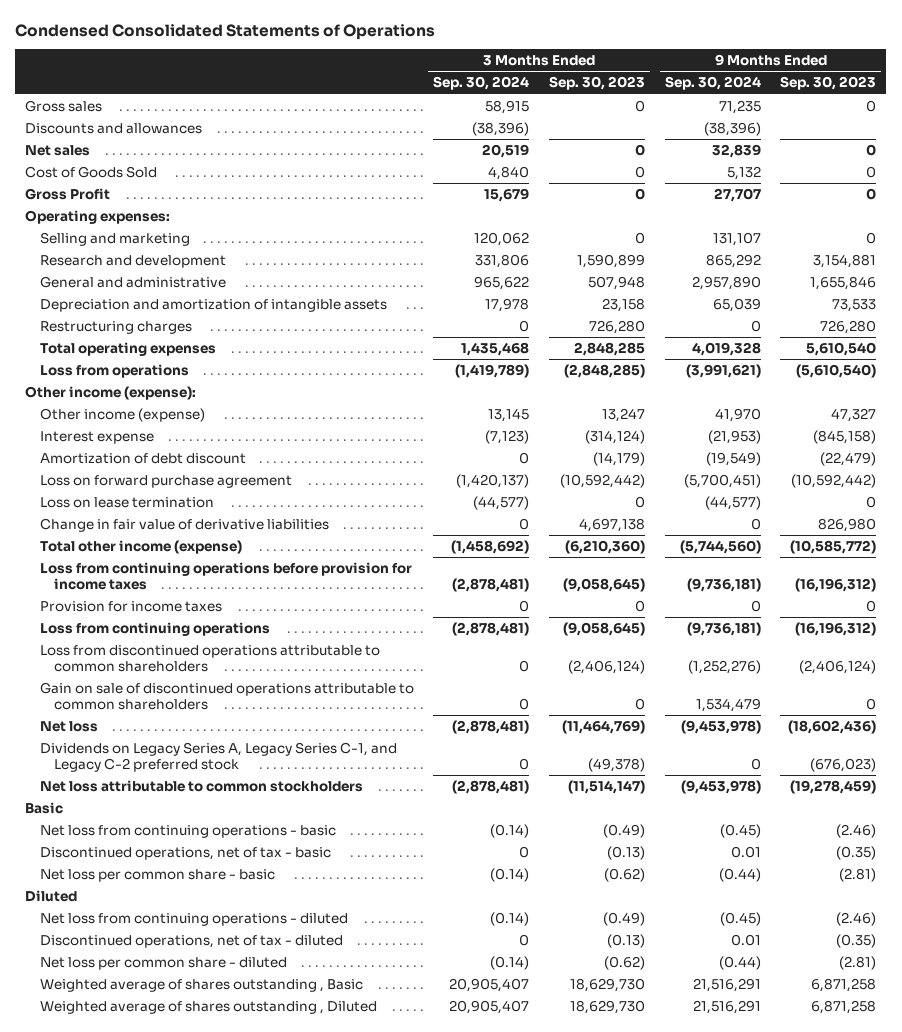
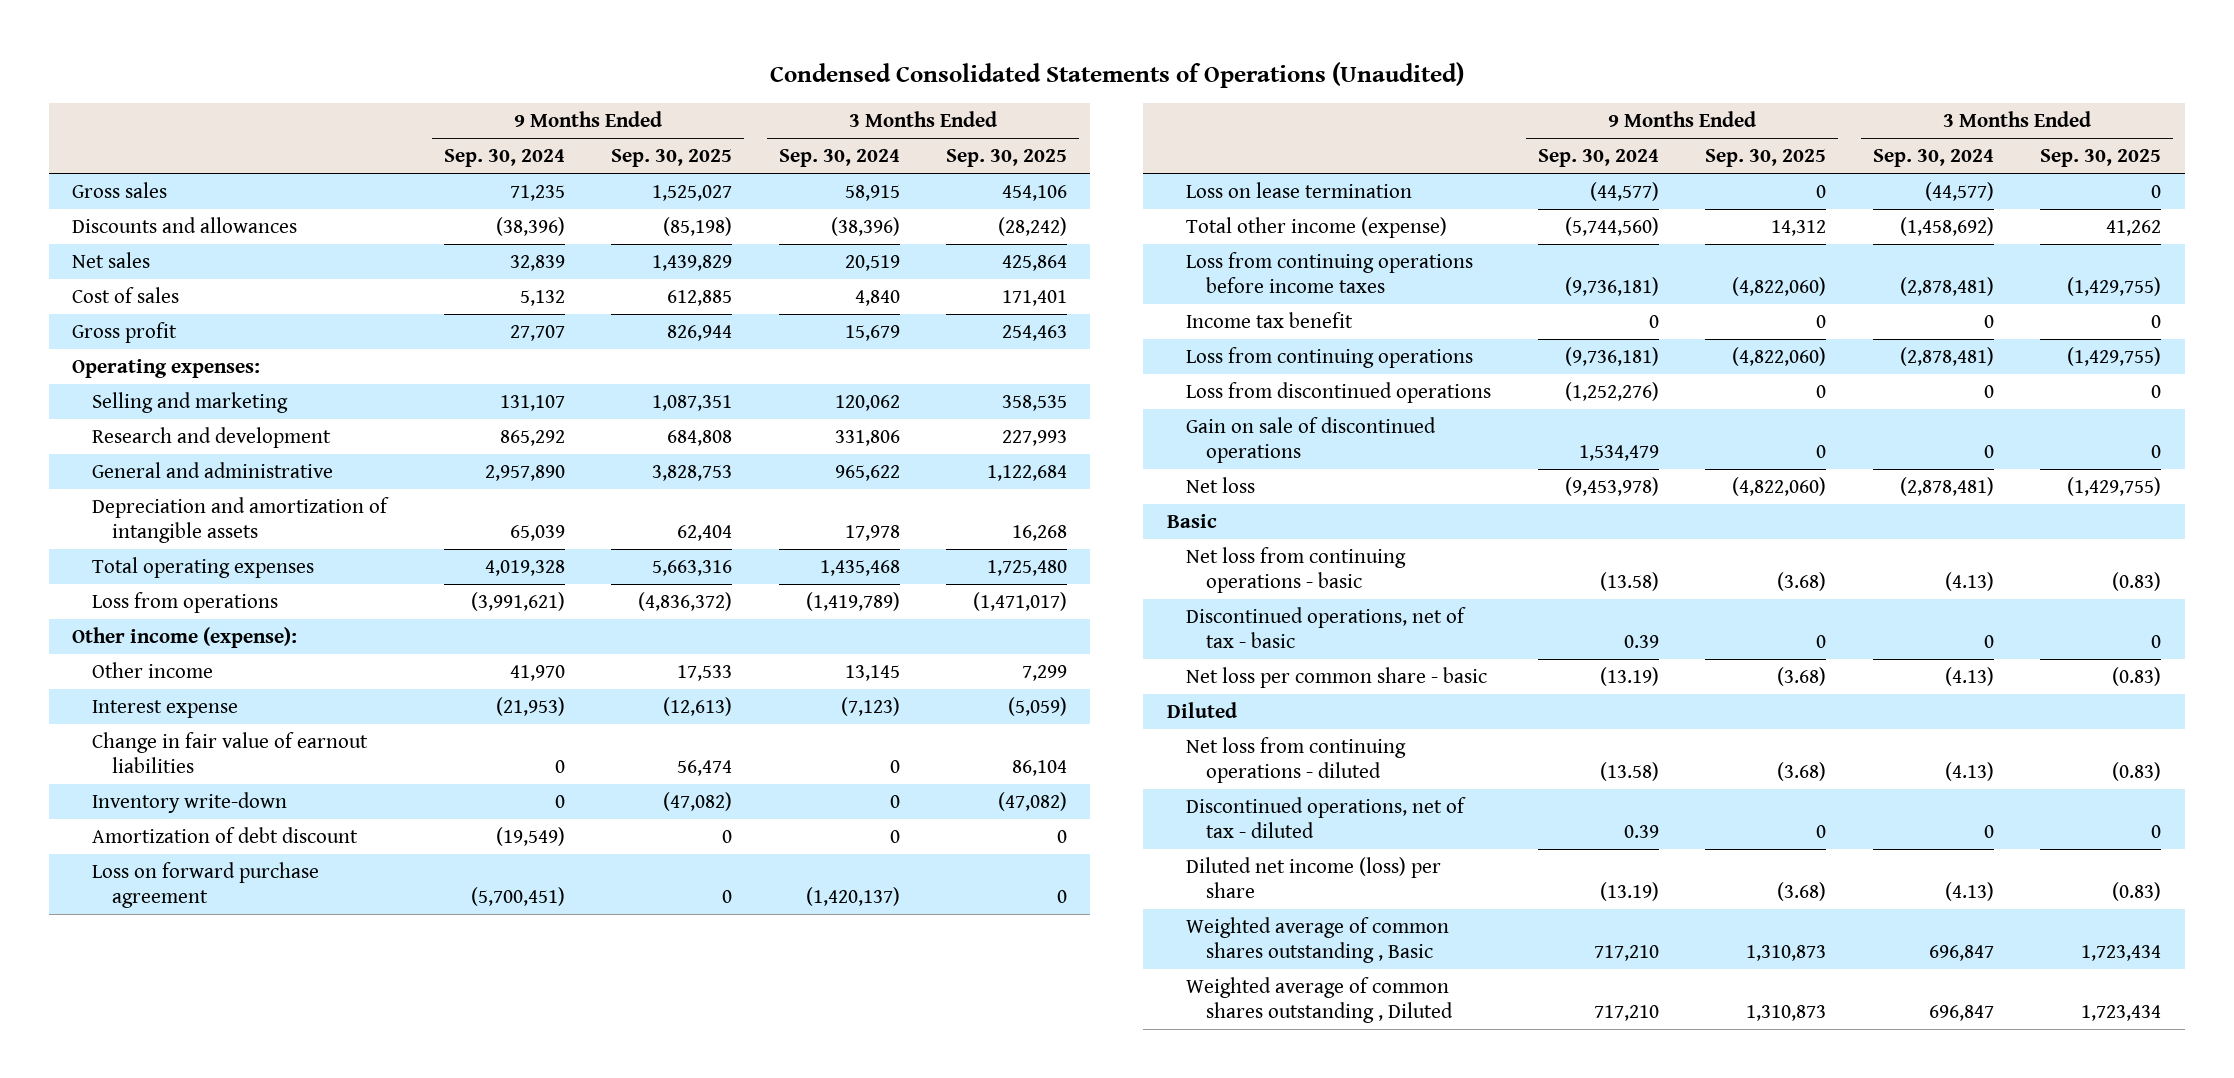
[15,24,436,41] Condensed Consolidated Statements of Operations -> [769,62,1464,89] Condensed Consolidated Statements of Operations (Unaudited)
[549,76,646,91] Sep. 30, 2023 -> none
[780,76,877,91] Sep. 30, 2023 -> none
none -> [611,149,733,168] Sep. 30, 2025
none -> [946,149,1068,168] Sep. 30, 2025
[25,165,158,178] Cost of Goods Sold -> [72,287,180,304] Cost of sales
[25,187,111,200] Gross Profit -> [72,322,178,344] Gross profit
[39,320,192,334] Restructuring charges -> none
[39,407,205,422] Other income (expense) -> [92,662,214,679] Other income
none -> [92,732,369,774] Change in fair value of earnout liabilities
none -> [92,792,288,814] Inventory write-down
[39,517,329,532] Change in fair value of derivative liabilities -> none
[39,561,412,591] Loss from continuing operations before provision for income taxes -> [1186,252,1474,294] Loss from continuing operations before income taxes
[39,600,222,612] Provision for income taxes -> [1186,312,1354,329] Income tax benefit
[39,644,380,673] Loss from discontinued operations attributable to common shareholders -> [1186,382,1492,404] Loss from discontinued operations
[39,681,414,711] Gain on sale of discontinued operations attributable to common shareholders -> [1186,417,1437,464] Gain on sale of discontinued operations
[39,741,397,773] Dividends on Legacy Series A, Legacy Series C-1, and Legacy C-2 preferred stock -> none
[39,779,363,792] Net loss attributable to common stockholders -> none
[490,823,530,838] (0.14) -> [1944,572,1994,592] (4.13)
[719,823,761,838] (0.45) -> [1599,572,1659,592] (13.58)
[730,845,761,858] 0.01 -> [1623,635,1659,649] 0.39
[490,867,530,882] (0.14) -> [1944,667,1994,687] (4.13)
[718,867,761,882] (0.44) -> [1599,667,1659,687] (13.19)
[490,911,530,926] (0.14) -> [1944,762,1994,782] (4.13)
[719,911,761,926] (0.45) -> [1599,762,1659,782] (13.58)
[730,933,761,946] 0.01 -> [1623,825,1659,839] 0.39
[39,956,287,970] Net loss per common share - diluted -> [1186,857,1442,899] Diluted net income (loss) per share
[490,955,530,970] (0.14) -> [1944,882,1994,902] (4.13)
[718,955,761,970] (0.44) -> [1599,882,1659,902] (13.19)
[39,978,363,992] Weighted average of shares outstanding , Basic -> [1186,917,1450,964] Weighted average of common shares outstanding , Basic
[449,977,530,992] 20,905,407 -> [1928,945,1994,962] 696,847
[692,977,761,992] 21,516,291 -> [1593,945,1659,962] 717,210
[39,1000,377,1014] Weighted average of shares outstanding , Diluted -> [1186,977,1453,1024] Weighted average of common shares outstanding , Diluted
[449,999,530,1014] 20,905,407 -> [1928,1005,1994,1022] 696,847
[692,999,761,1014] 21,516,291 -> [1593,1005,1659,1022] 717,210

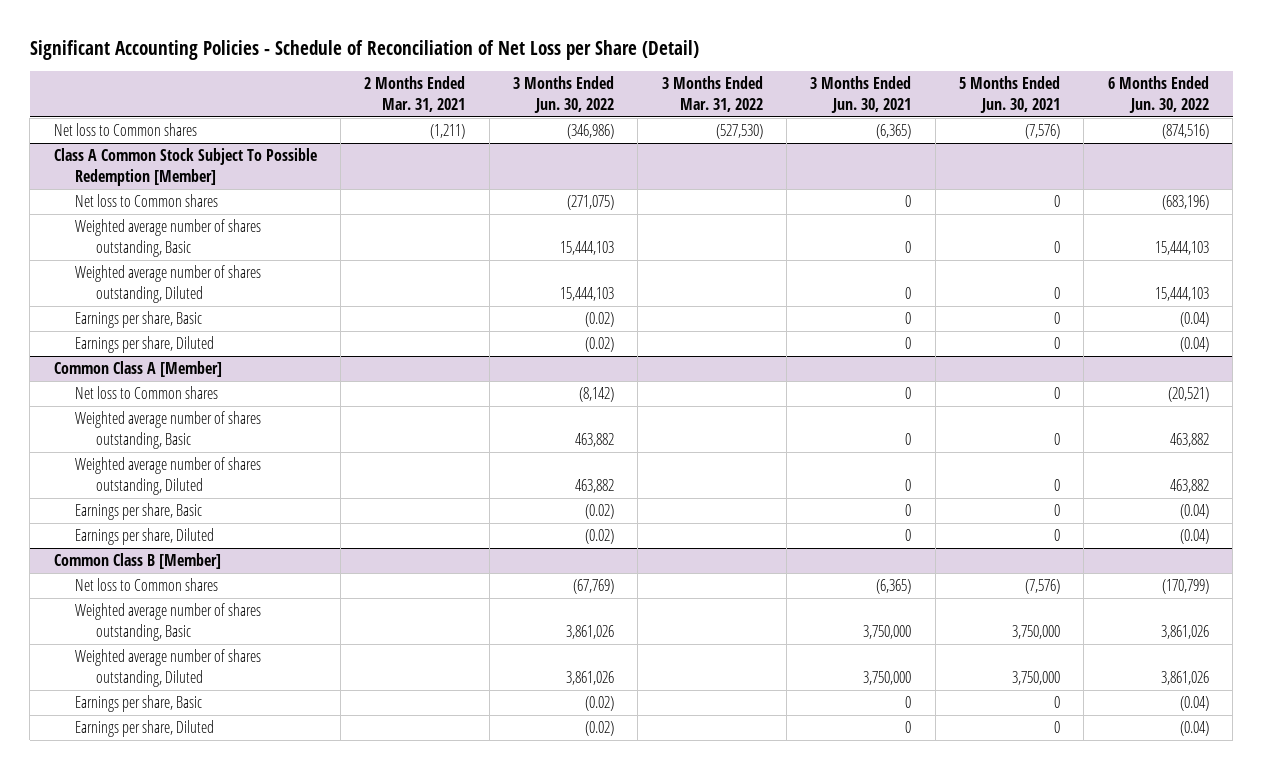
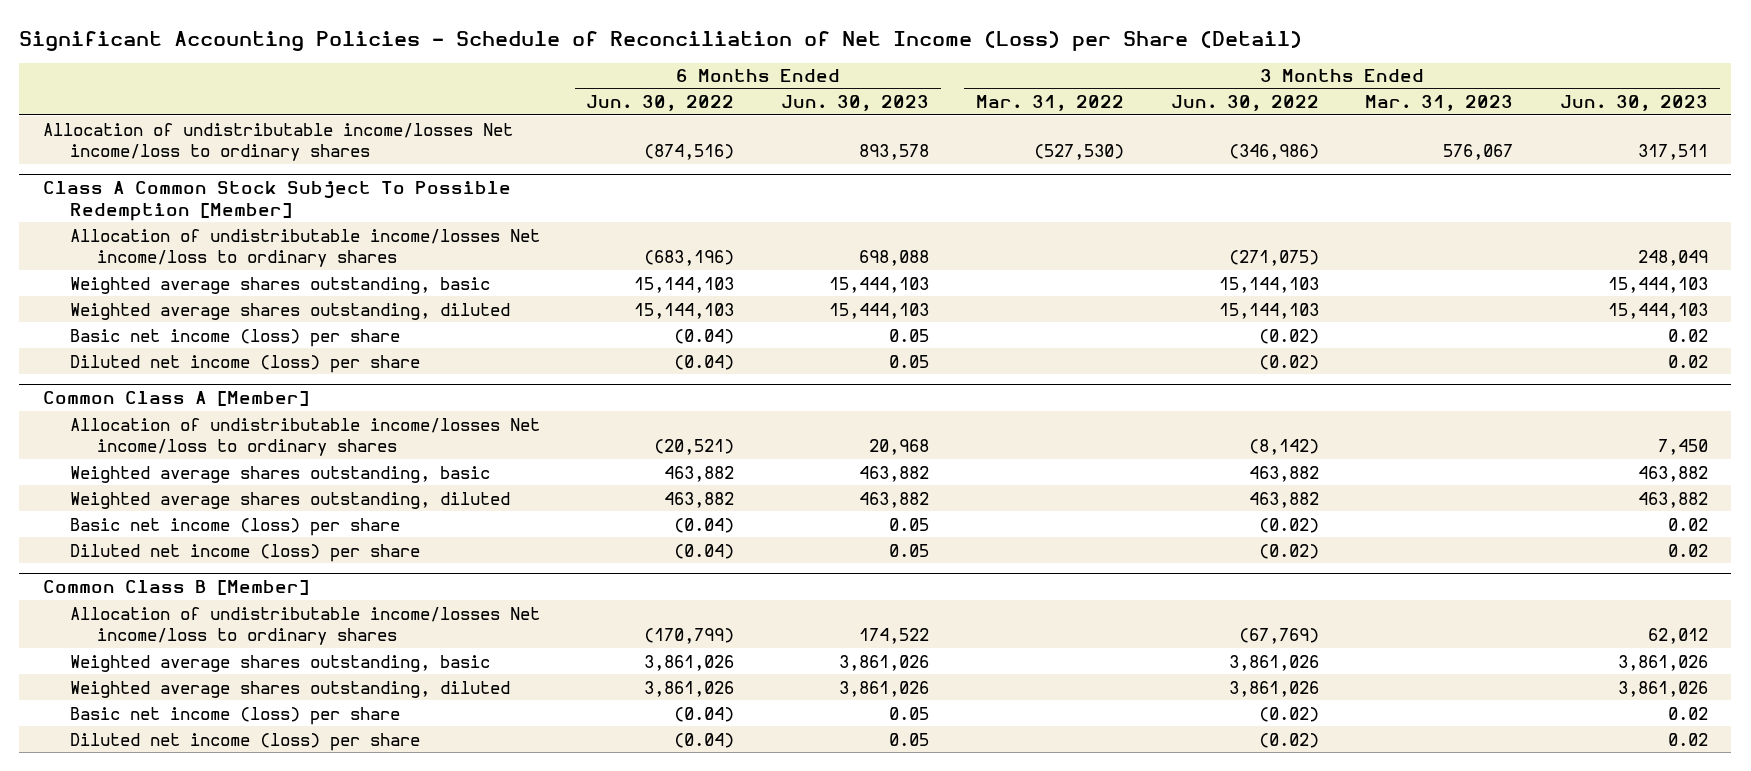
[29,39,699,60] Significant Accounting Policies - Schedule of Reconciliation of Net Loss per Share (Detail) -> [19,30,1303,51] Significant Accounting Policies - Schedule of Reconciliation of Net Income (Loss) per Share (Detail)
[364,76,466,112] 2 Months Ended Mar. 31, 2021 -> none
[810,76,912,113] 3 Months Ended Jun. 30, 2021 -> none
[958,76,1060,113] 5 Months Ended Jun. 30, 2021 -> none
none -> [781,95,930,112] Jun. 30, 2023
none -> [1365,95,1514,112] Mar. 31, 2023
none -> [1559,95,1708,112] Jun. 30, 2023
[53,123,197,137] Net loss to Common shares -> [42,122,513,161] Allocation of undistributable income/losses Net income/loss to ordinary shares
[74,194,218,208] Net loss to Common shares -> [69,228,540,267] Allocation of undistributable income/losses Net income/loss to ordinary shares
[74,219,261,257] Weighted average number of shares outstanding, Basic -> [69,276,490,294] Weighted average shares outstanding, basic
[559,240,614,255] 15,444,103 -> [1218,276,1319,293] 15,144,103
[1154,240,1209,255] 15,444,103 -> [634,276,735,293] 15,144,103
[74,265,261,303] Weighted average number of shares outstanding, Diluted -> [69,302,510,320] Weighted average shares outstanding, diluted
[559,286,614,301] 15,444,103 -> [1218,302,1319,319] 15,144,103
[1154,286,1209,301] 15,444,103 -> [634,302,735,319] 15,144,103
[74,311,202,329] Earnings per share, Basic -> [69,328,400,347] Basic net income (loss) per share
[74,336,214,354] Earnings per share, Diluted -> [69,354,420,373] Diluted net income (loss) per share
[74,386,218,400] Net loss to Common shares -> [69,417,540,456] Allocation of undistributable income/losses Net income/loss to ordinary shares
[74,411,261,449] Weighted average number of shares outstanding, Basic -> [69,465,490,483] Weighted average shares outstanding, basic
[74,457,261,495] Weighted average number of shares outstanding, Diluted -> [69,491,510,509] Weighted average shares outstanding, diluted
[74,503,202,521] Earnings per share, Basic -> [69,517,400,536] Basic net income (loss) per share
[74,528,214,546] Earnings per share, Diluted -> [69,543,420,562] Diluted net income (loss) per share
[74,578,218,592] Net loss to Common shares -> [69,606,540,645] Allocation of undistributable income/losses Net income/loss to ordinary shares
[74,603,261,641] Weighted average number of shares outstanding, Basic -> [69,654,490,672] Weighted average shares outstanding, basic
[74,649,261,687] Weighted average number of shares outstanding, Diluted -> [69,680,510,698] Weighted average shares outstanding, diluted
[74,695,202,713] Earnings per share, Basic -> [69,706,400,725] Basic net income (loss) per share
[74,720,214,738] Earnings per share, Diluted -> [69,732,420,751] Diluted net income (loss) per share

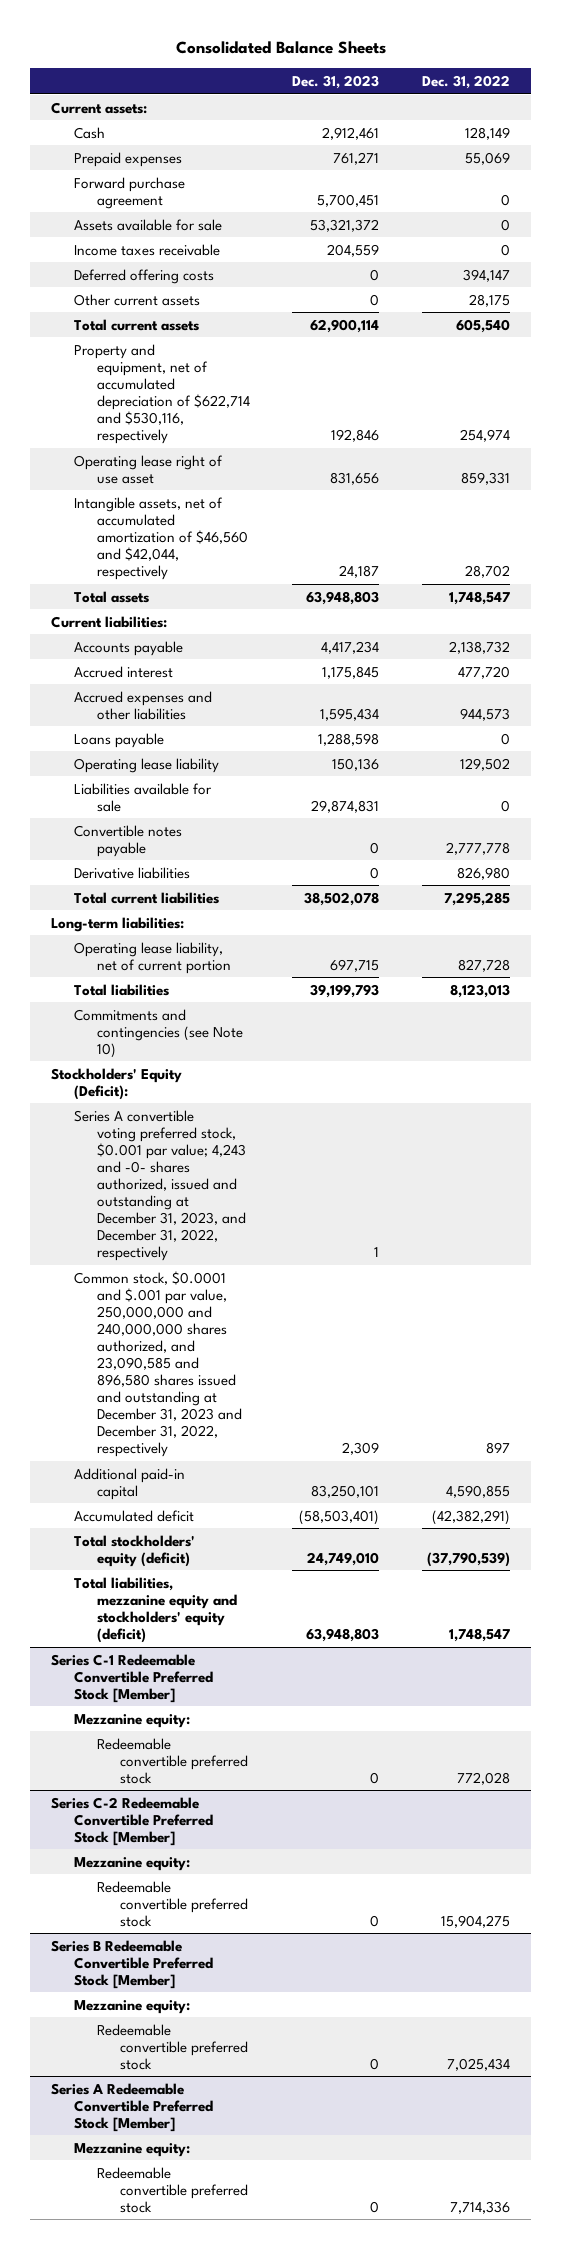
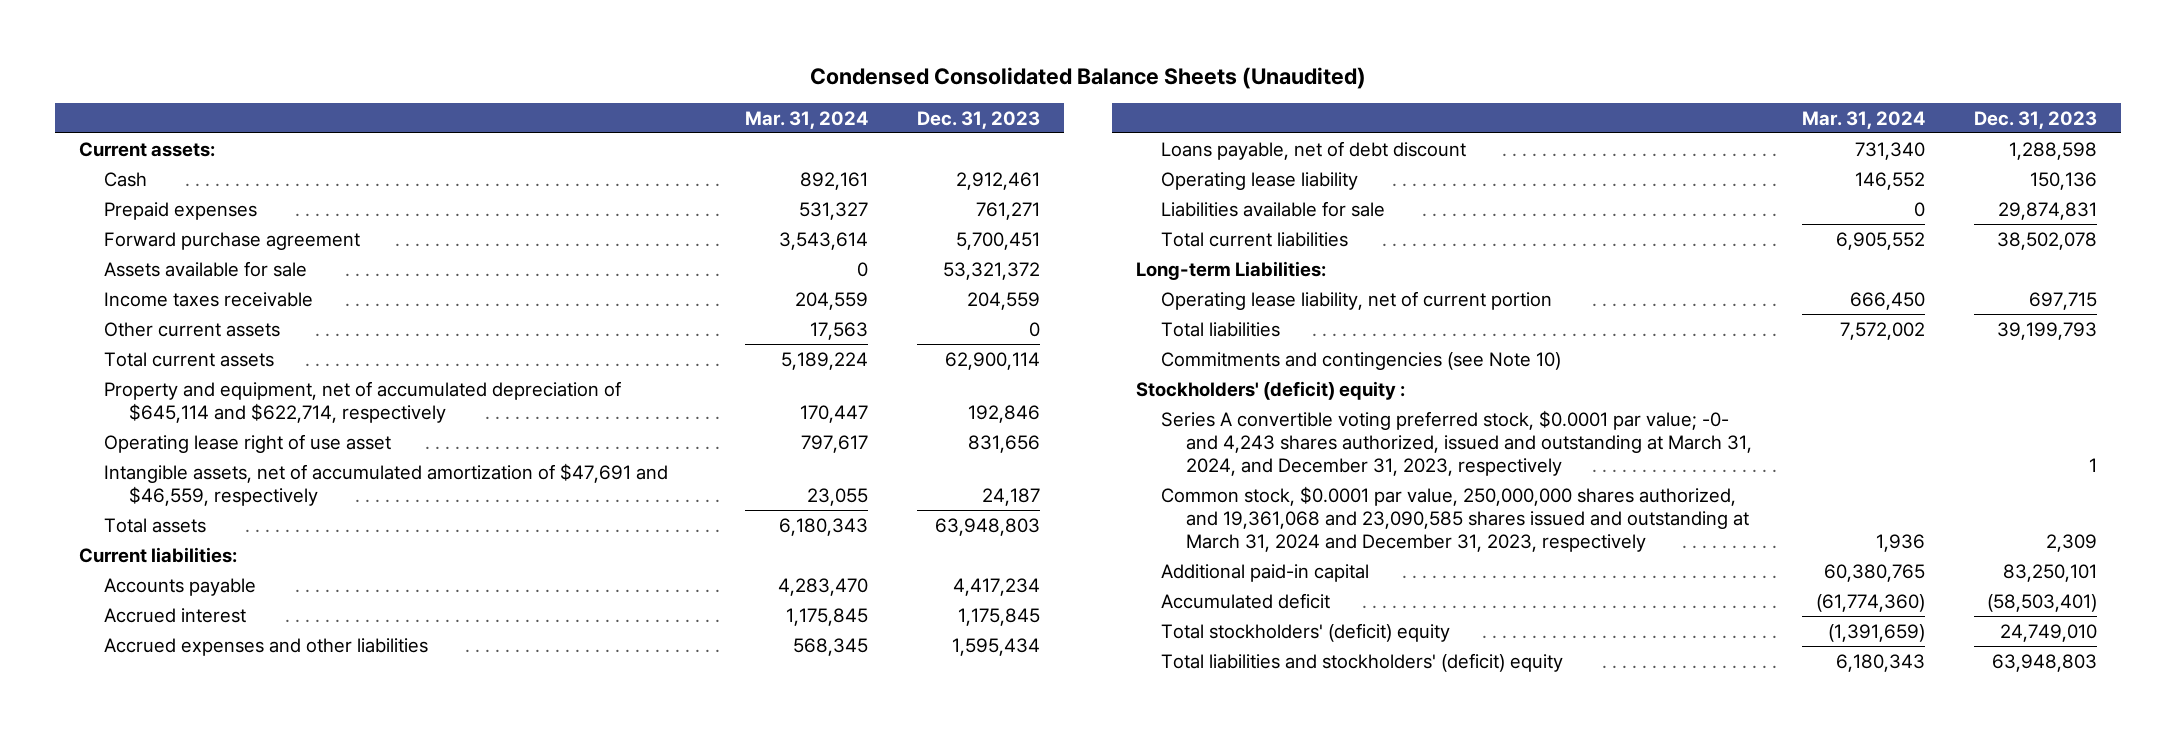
[175,41,386,55] Consolidated Balance Sheets -> [810,67,1367,90] Condensed Consolidated Balance Sheets (Unaudited)
[421,74,510,89] Dec. 31, 2022 -> none
none -> [744,110,868,129] Mar. 31, 2024
[74,268,215,284] Deferred offering costs -> none
[74,343,251,444] Property and equipment, net of accumulated depreciation of $622,714 and $530,116, respectively -> [104,380,622,423] Property and equipment, net of accumulated depreciation of $645,114 and $622,714, respectively
[74,496,249,580] Intangible assets, net of accumulated amortization of $46,560 and $42,044, respectively -> [104,462,669,506] Intangible assets, net of accumulated amortization of $47,691 and $46,559, respectively
[74,732,165,748] Loans payable -> [1161,140,1467,160] Loans payable, net of debt discount
[74,824,183,857] Convertible notes payable -> none
[74,866,191,879] Derivative liabilities -> none
[51,916,185,932] Long-term liabilities: -> [1136,260,1327,280] Long-term Liabilities:
[51,1067,183,1100] Stockholders' Equity (Deficit): -> [1136,380,1406,400] Stockholders' (deficit) equity :
[74,1109,247,1261] Series A convertible voting preferred stock, $0.001 par value; 4,243 and -0- shares authorized, issued and outstanding at December 31, 2023, and December 31, 2022, respectively -> [1161,409,1753,477] Series A convertible voting preferred stock, $0.0001 par value; -0- and 4,243 shares authorized, issued and outstanding at March 31, 2024, and December 31, 2023, respectively
[74,1270,243,1457] Common stock, $0.0001 and $.001 par value, 250,000,000 and 240,000,000 shares authorized, and 23,090,585 and 896,580 shares issued and outstanding at December 31, 2023 and December 31, 2022, respectively -> [1161,485,1750,553] Common stock, $0.0001 par value, 250,000,000 shares authorized, and 19,361,068 and 23,090,585 shares issued and outstanding at March 31, 2024 and December 31, 2023, respectively
[51,1653,214,1703] Series C-1 Redeemable Convertible Preferred Stock [Member] -> none
[74,1713,191,1728] Mezzanine equity: -> none
[97,1737,248,1784] Redeemable convertible preferred stock -> none
[51,1796,214,1846] Series C-2 Redeemable Convertible Preferred Stock [Member] -> none
[74,1856,191,1871] Mezzanine equity: -> none
[97,1880,248,1927] Redeemable convertible preferred stock -> none
[51,1939,214,1989] Series B Redeemable Convertible Preferred Stock [Member] -> none
[74,1999,191,2014] Mezzanine equity: -> none
[97,2023,248,2070] Redeemable convertible preferred stock -> none
[51,2082,214,2132] Series A Redeemable Convertible Preferred Stock [Member] -> none
[74,2142,191,2157] Mezzanine equity: -> none
[97,2166,248,2213] Redeemable convertible preferred stock -> none
[74,1534,196,1567] Total stockholders' equity (deficit) -> [1161,622,1451,642] Total stockholders' (deficit) equity
[74,1576,238,1643] Total liabilities, mezzanine equity and stockholders' equity (deficit) -> [1161,652,1564,672] Total liabilities and stockholders' (deficit) equity

